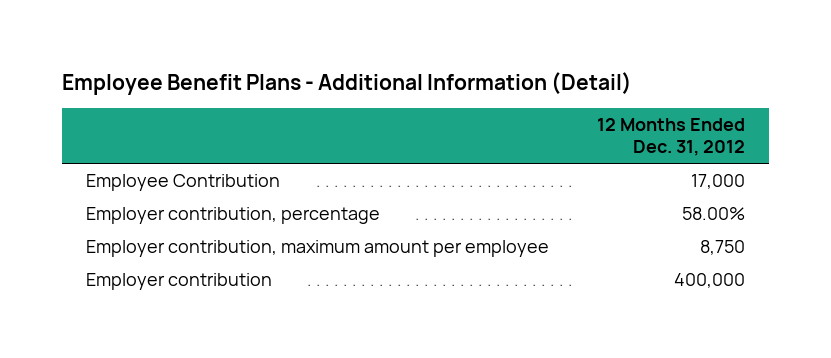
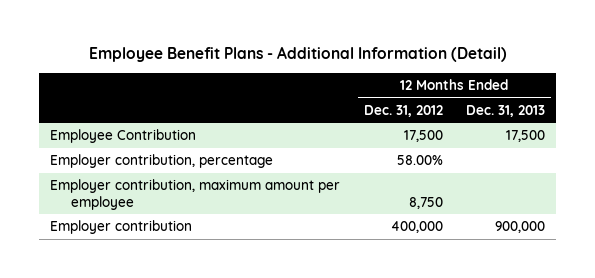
none -> [465,104,545,117] Dec. 31, 2013
[691,174,746,190] 17,000 -> [403,130,443,143] 17,500

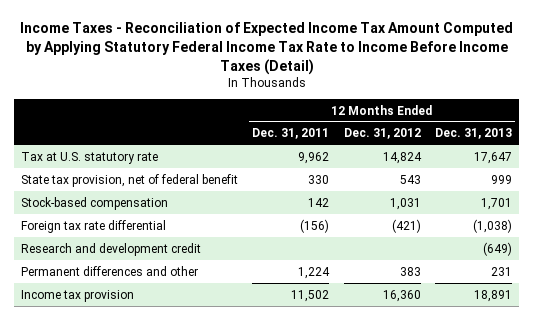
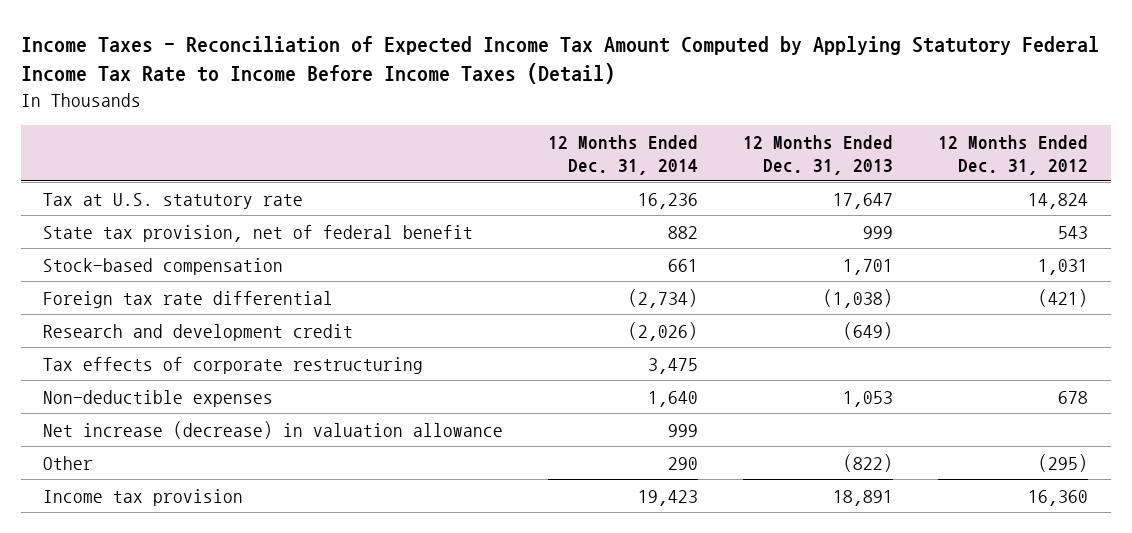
[252,128,330,140] Dec. 31, 2011 -> none
none -> [548,135,699,175] 12 Months Ended Dec. 31, 2014
[21,265,199,276] Permanent differences and other -> none
none -> [43,356,424,374] Tax effects of corporate restructuring
none -> [43,389,274,407] Non-deductible expenses
none -> [43,420,504,439] Net increase (decrease) in valuation allowance
none -> [43,455,94,470] Other

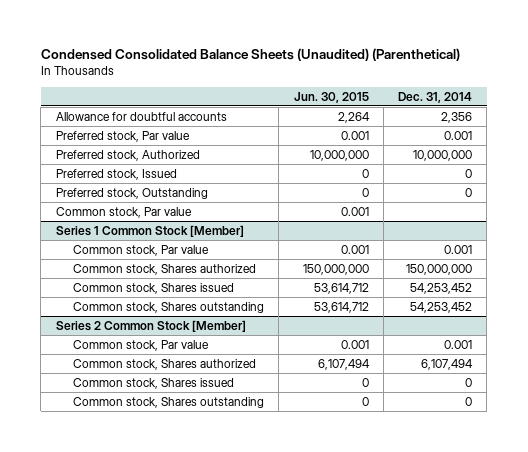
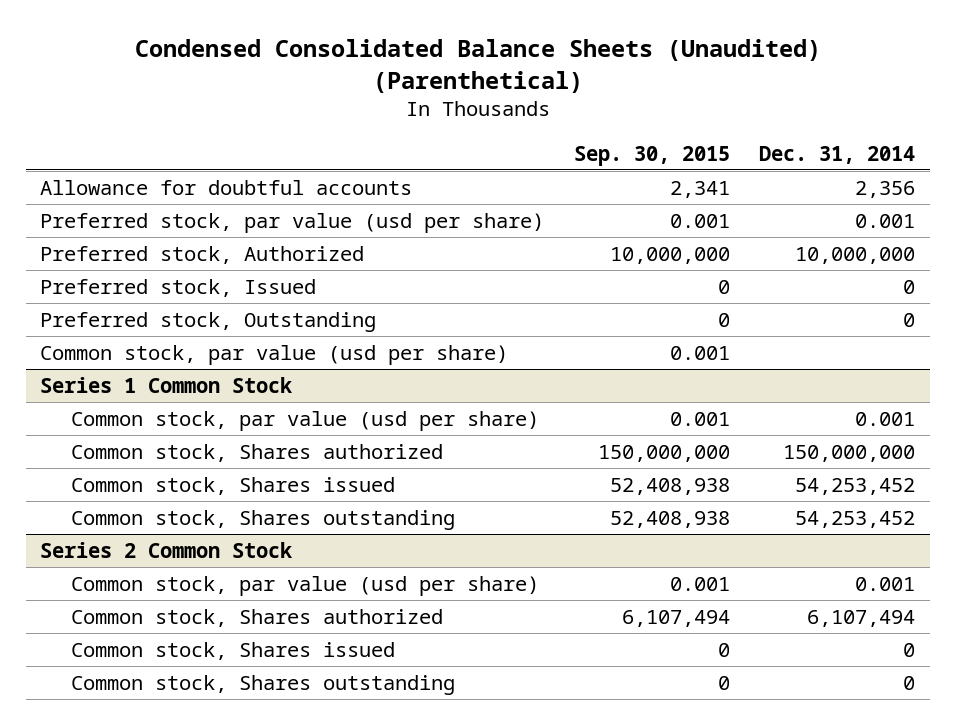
[293,91,369,103] Jun. 30, 2015 -> none
none -> [573,145,730,166] Sep. 30, 2015
[55,130,190,142] Preferred stock, Par value -> [40,212,545,233] Preferred stock, par value (usd per share)
[55,206,192,218] Common stock, Par value -> [40,344,509,365] Common stock, par value (usd per share)
[55,224,244,237] Series 1 Common Stock [Member] -> [40,376,293,393] Series 1 Common Stock
[73,244,210,256] Common stock, Par value -> [70,410,539,431] Common stock, par value (usd per share)
[55,319,246,332] Series 2 Common Stock [Member] -> [40,541,293,558] Series 2 Common Stock
[73,339,210,351] Common stock, Par value -> [70,575,539,596] Common stock, par value (usd per share)

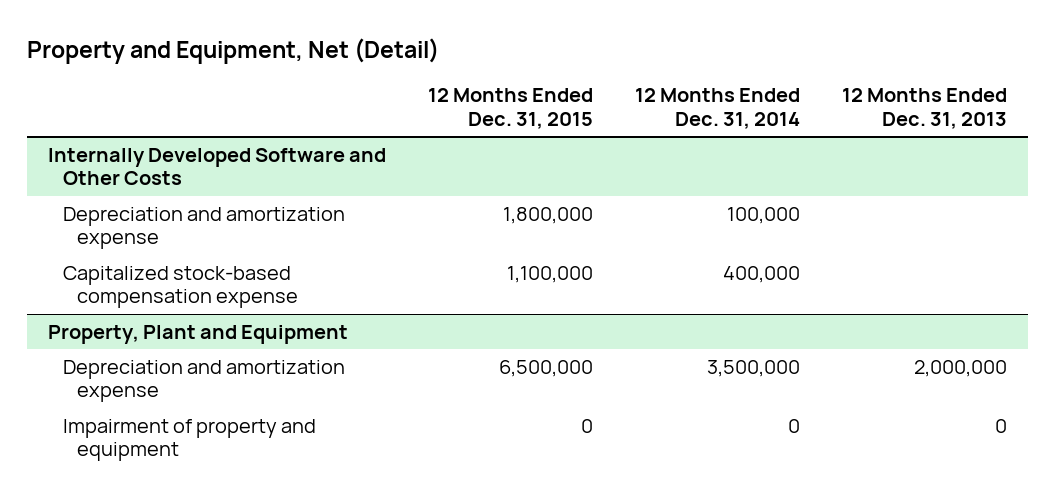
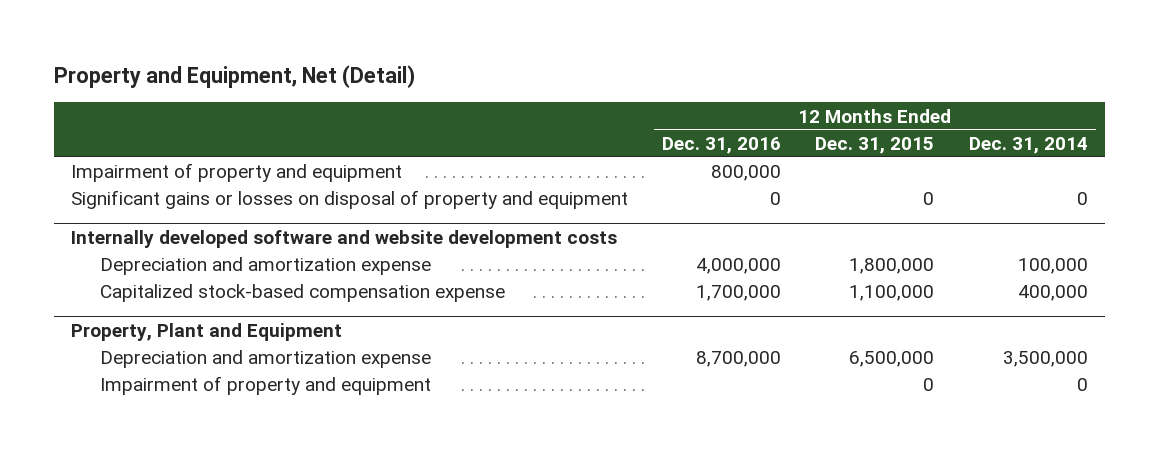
[842,88,1008,129] 12 Months Ended Dec. 31, 2013 -> none
none -> [662,136,782,154] Dec. 31, 2016
none -> [71,163,403,183] Impairment of property and equipment
none -> [71,190,629,210] Significant gains or losses on disposal of property and equipment
[47,147,386,186] Internally Developed Software and Other Costs -> [71,229,618,248] Internally developed software and website development costs

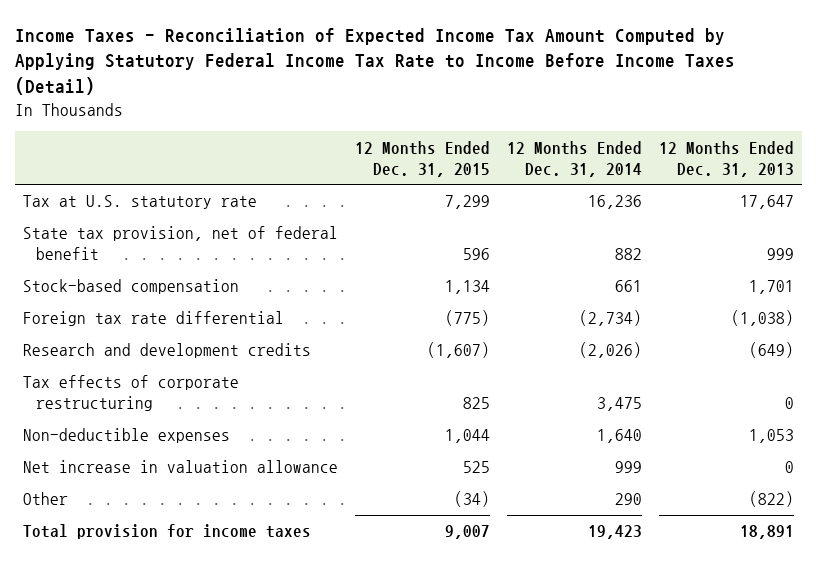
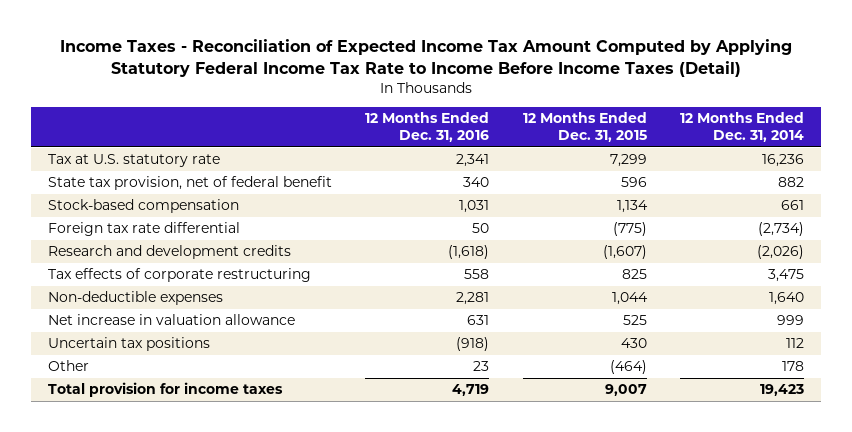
[658,140,794,177] 12 Months Ended Dec. 31, 2013 -> none
none -> [365,112,490,142] 12 Months Ended Dec. 31, 2016
none -> [47,337,210,352] Uncertain tax positions
[454,491,491,508] (34) -> [609,360,647,375] (464)
[614,493,642,506] 290 -> [782,361,805,372] 178

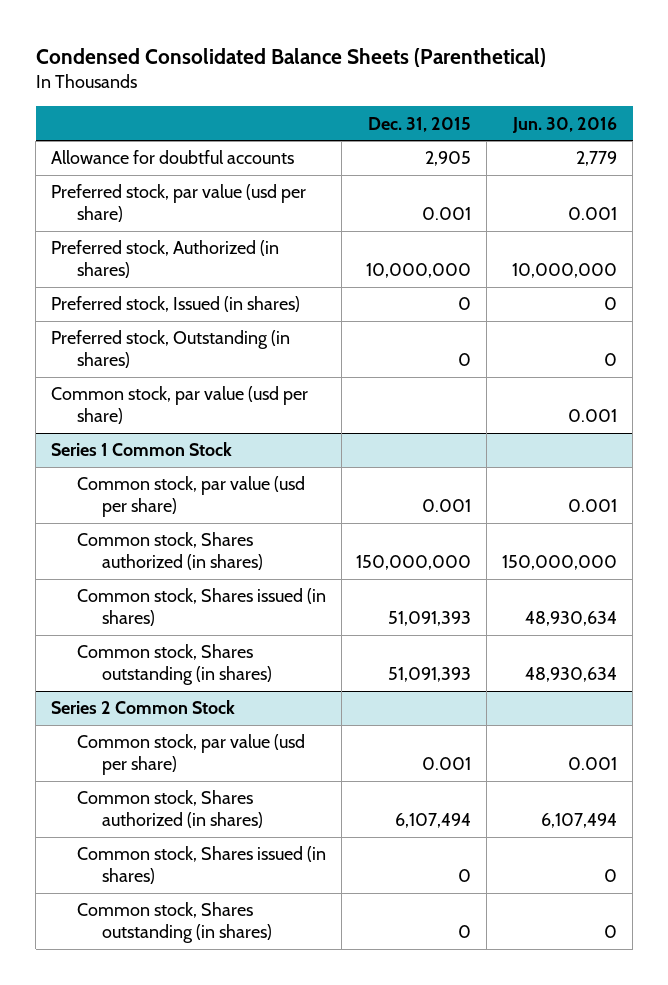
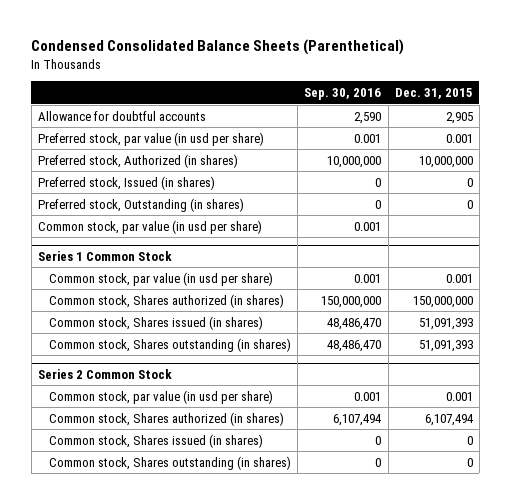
[512,116,618,133] Jun. 30, 2016 -> none
none -> [304,88,382,101] Sep. 30, 2016
[51,184,307,223] Preferred stock, par value (usd per share) -> [37,131,264,146] Preferred stock, par value (in usd per share)
[51,386,309,425] Common stock, par value (usd per share) -> [37,219,262,234] Common stock, par value (in usd per share)
[76,476,305,518] Common stock, par value (usd per share) -> [49,271,274,286] Common stock, par value (in usd per share)
[76,734,305,776] Common stock, par value (usd per share) -> [49,389,274,404] Common stock, par value (in usd per share)

